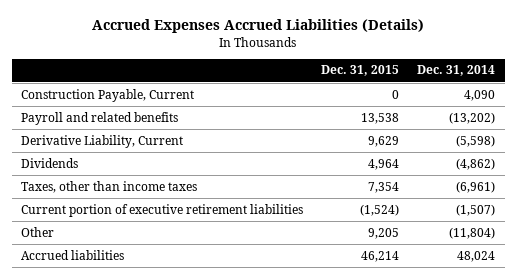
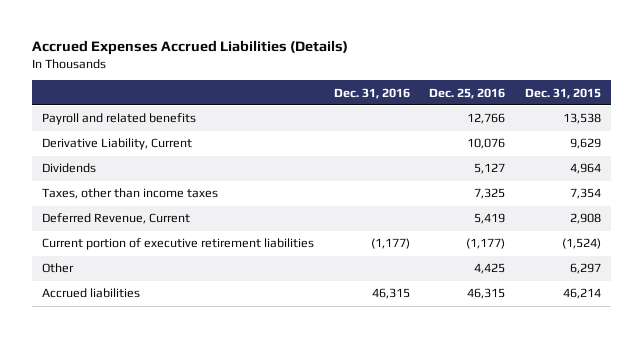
[417,65,496,77] Dec. 31, 2014 -> none
none -> [333,87,410,99] Dec. 31, 2016
none -> [429,87,506,99] Dec. 25, 2016
[20,88,194,102] Construction Payable, Current -> none
none -> [41,213,190,225] Deferred Revenue, Current
[368,227,400,239] 9,205 -> [570,263,602,275] 6,297

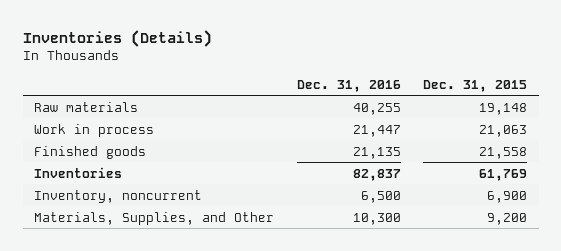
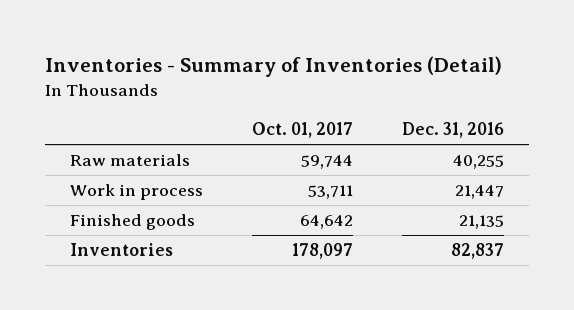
[22,29,212,47] Inventories (Details) -> [45,56,503,78] Inventories - Summary of Inventories (Detail)
[423,79,528,92] Dec. 31, 2015 -> none
none -> [251,122,353,139] Oct. 01, 2017
[33,189,202,203] Inventory, noncurrent -> none
[33,211,274,225] Materials, Supplies, and Other -> none

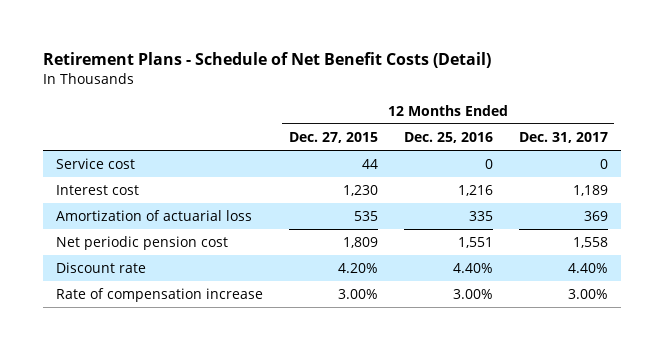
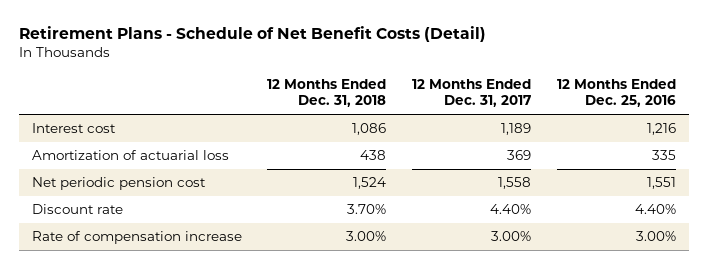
[288,132,378,144] Dec. 27, 2015 -> none
none -> [267,78,387,108] 12 Months Ended Dec. 31, 2018
[56,158,136,170] Service cost -> none

